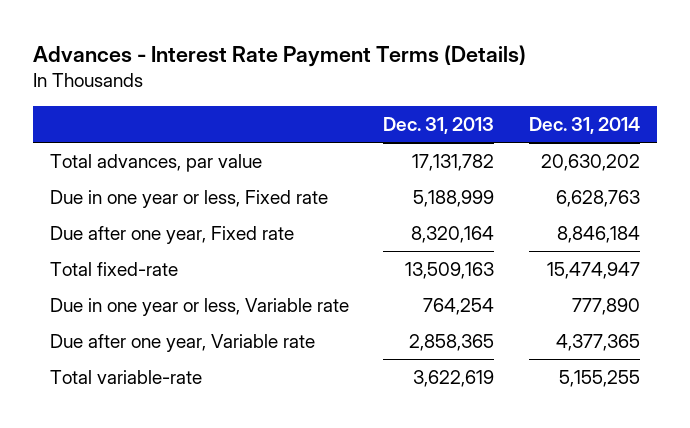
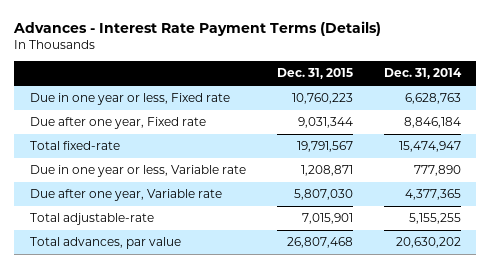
[383,117,495,135] Dec. 31, 2013 -> none
none -> [276,68,353,80] Dec. 31, 2015
[49,369,202,384] Total variable-rate -> [29,213,154,226] Total adjustable-rate
[49,153,262,172] Total advances, par value -> [29,237,181,250] Total advances, par value

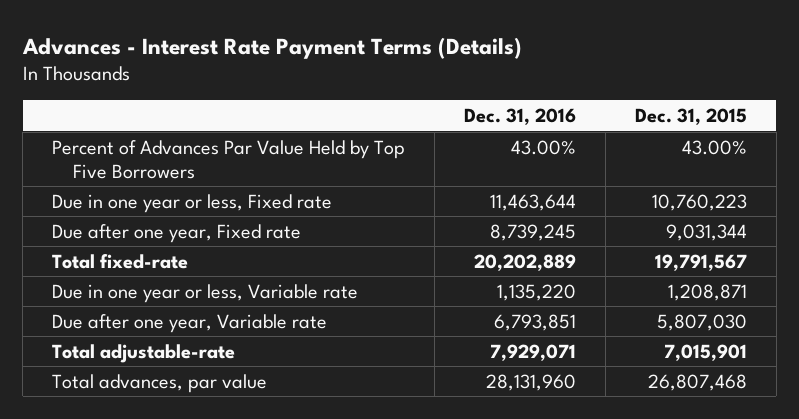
[383,68,462,80] Dec. 31, 2014 -> none
none -> [463,108,576,126] Dec. 31, 2016
none -> [52,139,406,179] Percent of Advances Par Value Held by Top Five Borrowers

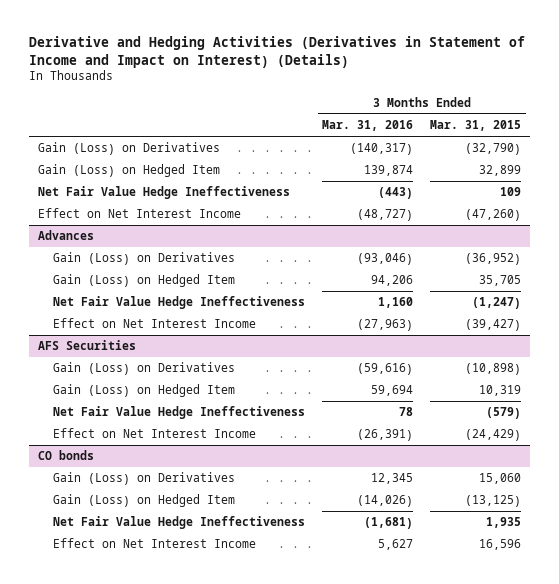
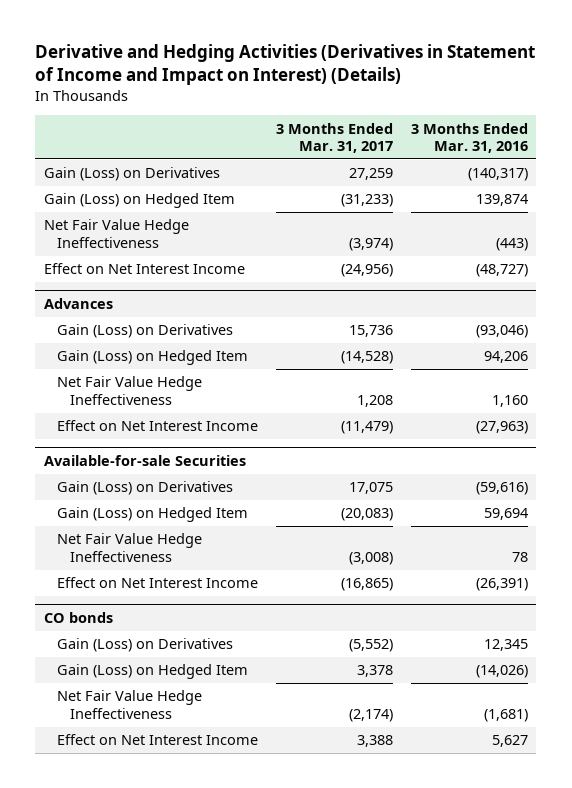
[430,120,522,132] Mar. 31, 2015 -> none
none -> [275,122,393,154] 3 Months Ended Mar. 31, 2017
[37,340,136,351] AFS Securities -> [44,455,247,467] Available-for-sale Securities

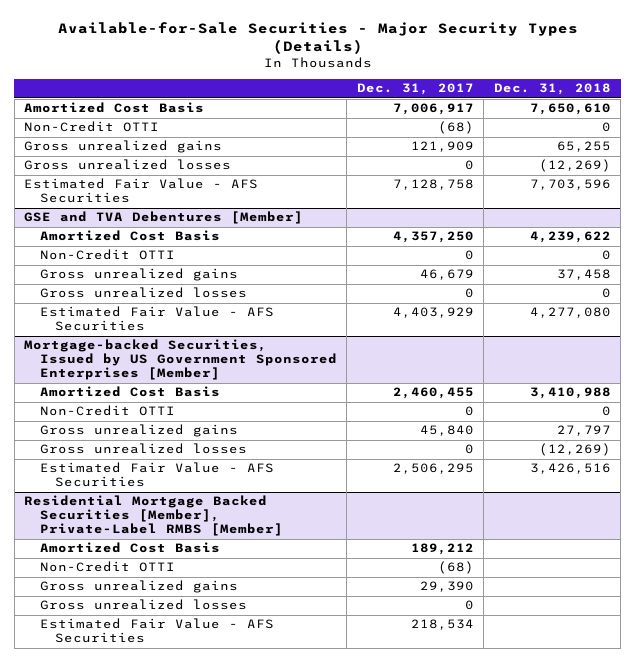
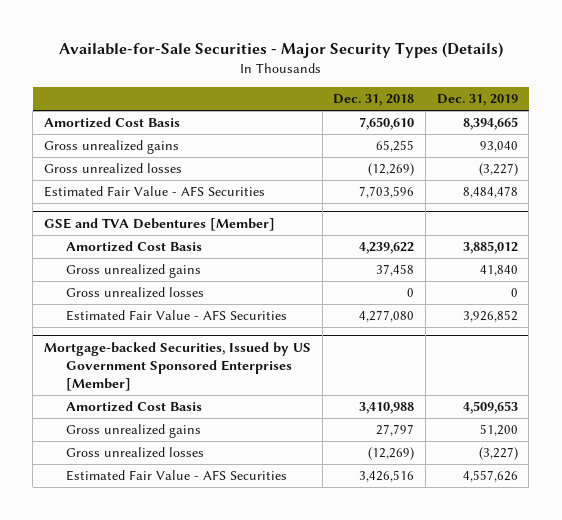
[356,83,474,96] Dec. 31, 2017 -> none
none -> [436,94,518,107] Dec. 31, 2019
[24,121,160,133] Non-Credit OTTI -> none
[39,249,175,261] Non-Credit OTTI -> none
[39,405,175,417] Non-Credit OTTI -> none
[24,495,283,537] Residential Mortgage Backed Securities [Member], Private-Label RMBS [Member] -> none
[39,542,220,554] Amortized Cost Basis -> none
[39,561,175,573] Non-Credit OTTI -> none
[39,580,238,594] Gross unrealized gains -> none
[39,599,247,611] Gross unrealized losses -> none
[39,618,274,644] Estimated Fair Value - AFS Securities -> none

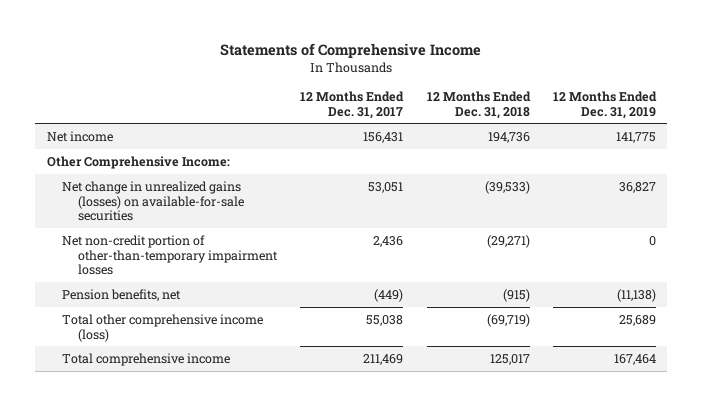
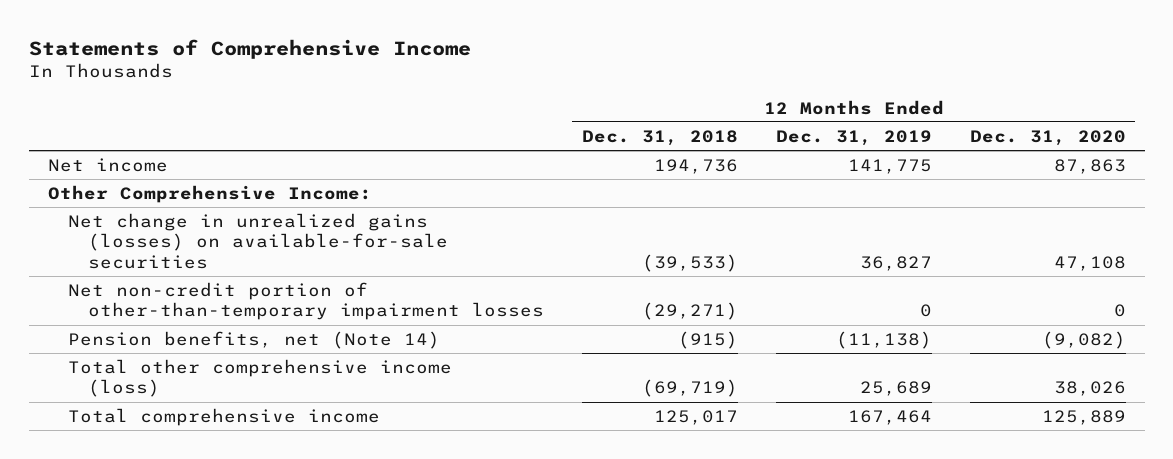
[300,90,405,119] 12 Months Ended Dec. 31, 2017 -> none
none -> [969,129,1126,146] Dec. 31, 2020
[62,288,182,301] Pension benefits, net -> [67,330,440,349] Pension benefits, net (Note 14)

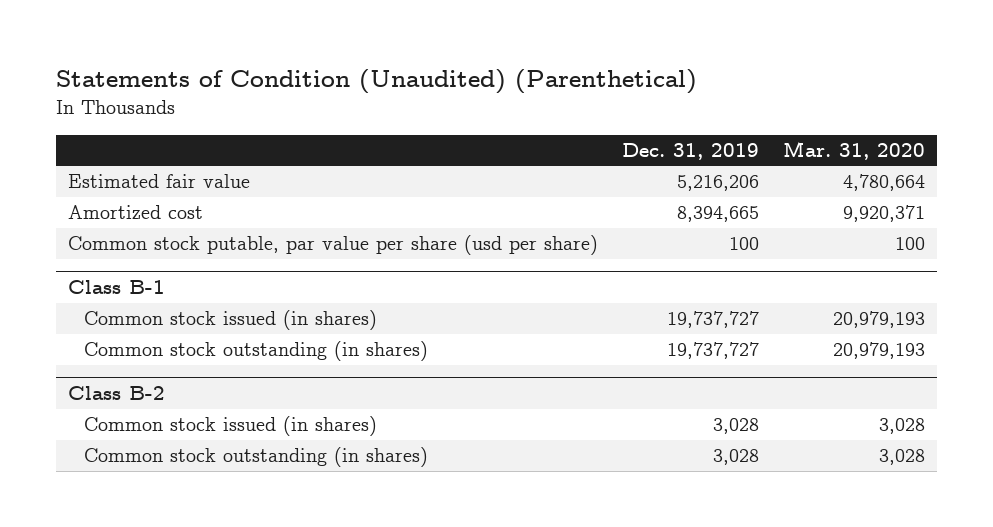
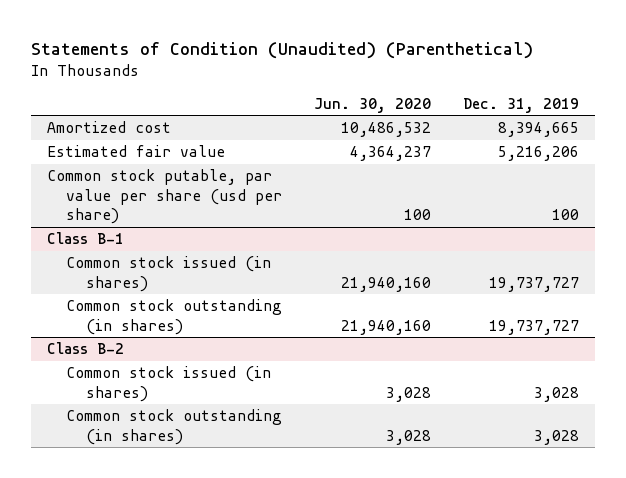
[783,141,926,161] Mar. 31, 2020 -> none
none -> [314,97,432,113] Jun. 30, 2020
[67,174,250,189] Estimated fair value -> [46,145,225,158] Estimated fair value

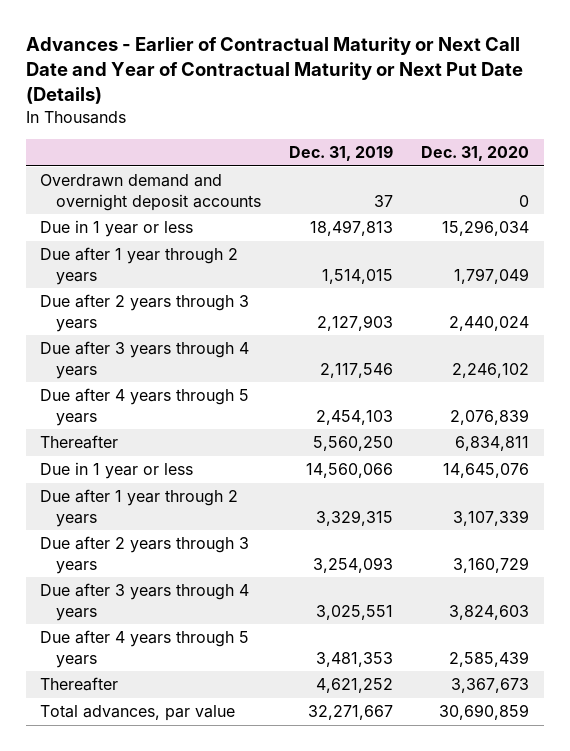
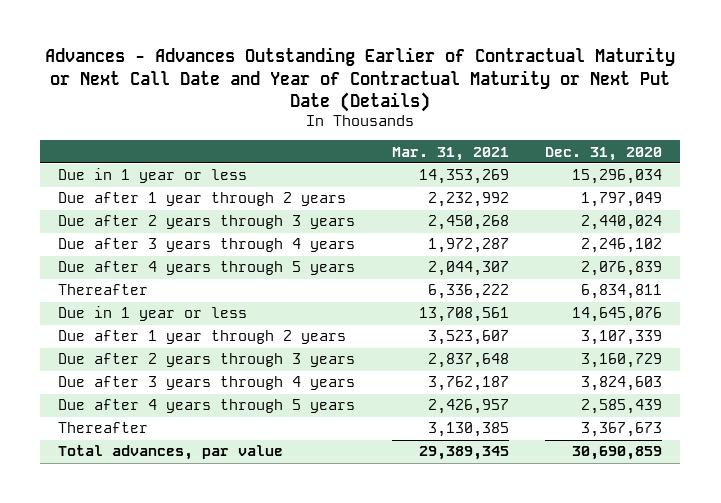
[26,37,524,105] Advances - Earlier of Contractual Maturity or Next Call Date and Year of Contractual Maturity or Next Put Date (Details) -> [45,47,676,112] Advances - Advances Outstanding Earlier of Contractual Maturity or Next Call Date and Year of Contractual Maturity or Next Put Date (Details)
[289,145,394,162] Dec. 31, 2019 -> none
none -> [391,146,509,161] Mar. 31, 2021
[40,174,261,211] Overdrawn demand and overnight deposit accounts -> none

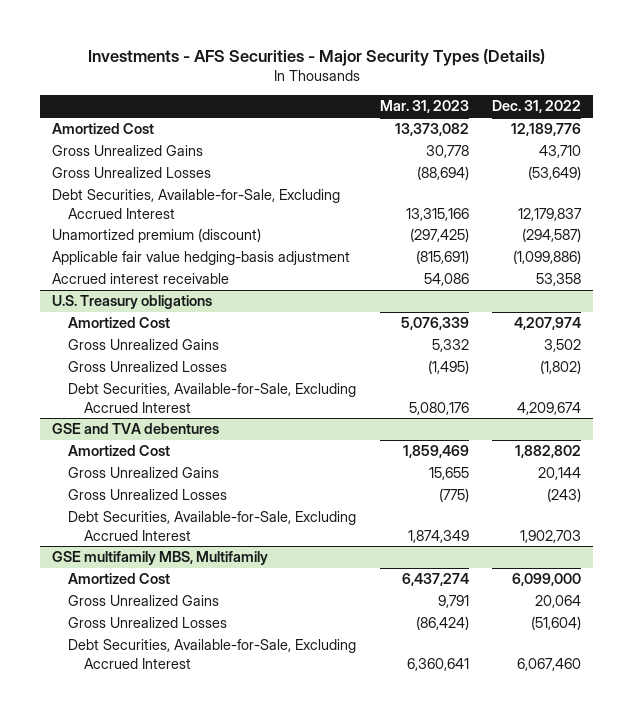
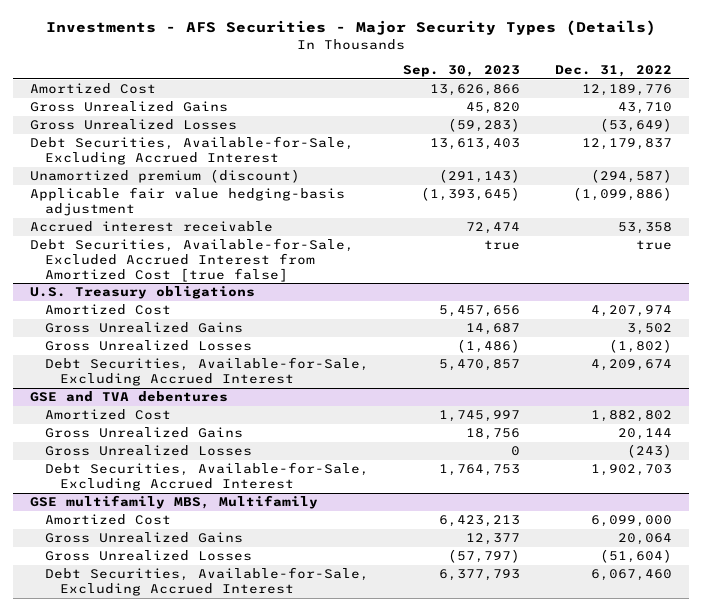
[379,100,469,114] Mar. 31, 2023 -> none
none -> [403,65,521,78] Sep. 30, 2023
none -> [29,238,354,282] Debt Securities, Available-for-Sale, Excluded Accrued Interest from Amortized Cost [true false]

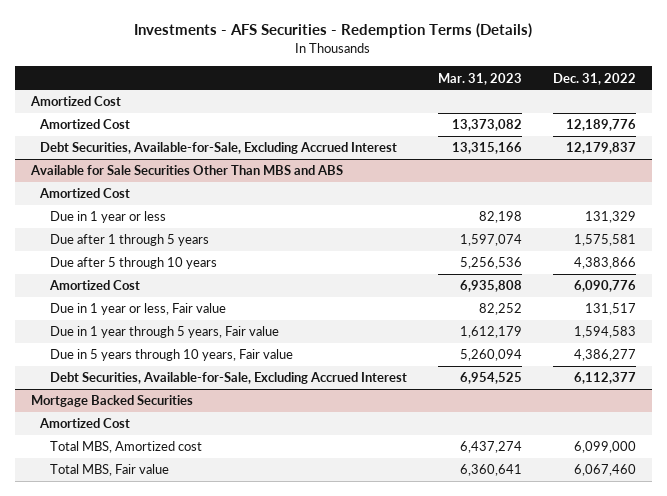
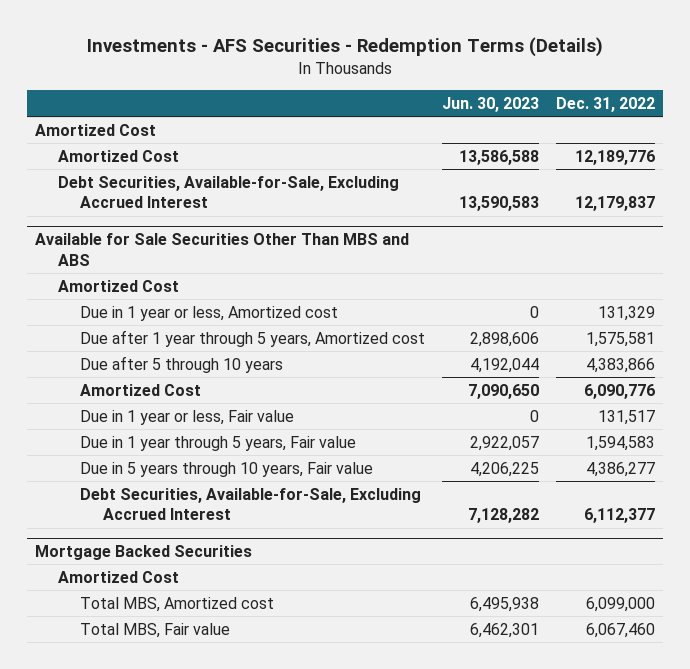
[437,72,522,85] Mar. 31, 2023 -> none
none -> [442,96,540,112] Jun. 30, 2023
[49,211,166,224] Due in 1 year or less -> [80,305,339,321] Due in 1 year or less, Amortized cost
[49,234,209,247] Due after 1 through 5 years -> [80,329,426,347] Due after 1 year through 5 years, Amortized cost

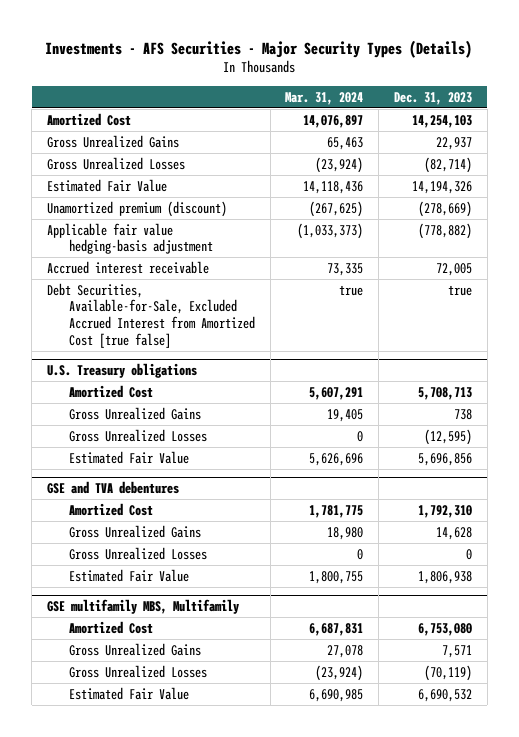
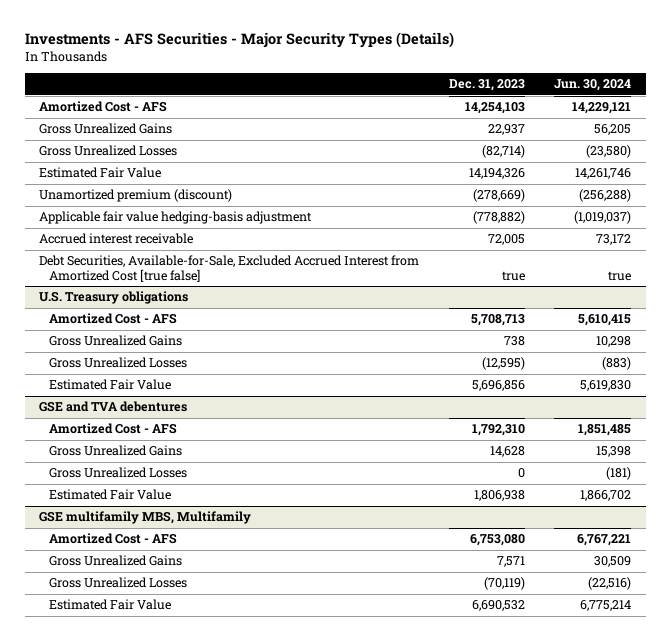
[285,91,364,105] Mar. 31, 2024 -> none
none -> [554,79,632,92] Jun. 30, 2024
[47,112,132,126] Amortized Cost -> [39,101,168,113] Amortized Cost - AFS
[68,384,153,398] Amortized Cost -> [49,313,178,325] Amortized Cost - AFS
[68,502,153,516] Amortized Cost -> [49,423,178,435] Amortized Cost - AFS
[68,620,153,634] Amortized Cost -> [49,533,178,545] Amortized Cost - AFS

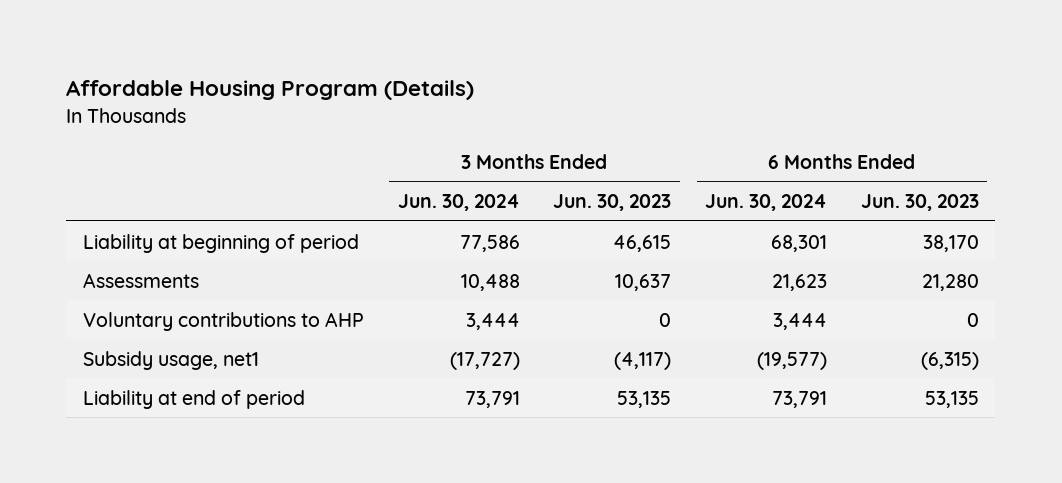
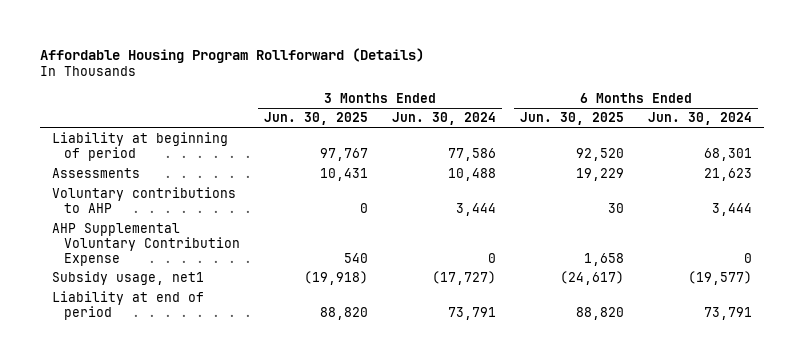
[66,80,475,101] Affordable Housing Program (Details) -> [40,47,425,63] Affordable Housing Program Rollforward (Details)
[553,194,672,212] Jun. 30, 2023 -> none
[860,194,979,212] Jun. 30, 2023 -> none
none -> [263,112,368,126] Jun. 30, 2025
none -> [519,112,624,126] Jun. 30, 2025
none -> [52,223,240,267] AHP Supplemental Voluntary Contribution Expense

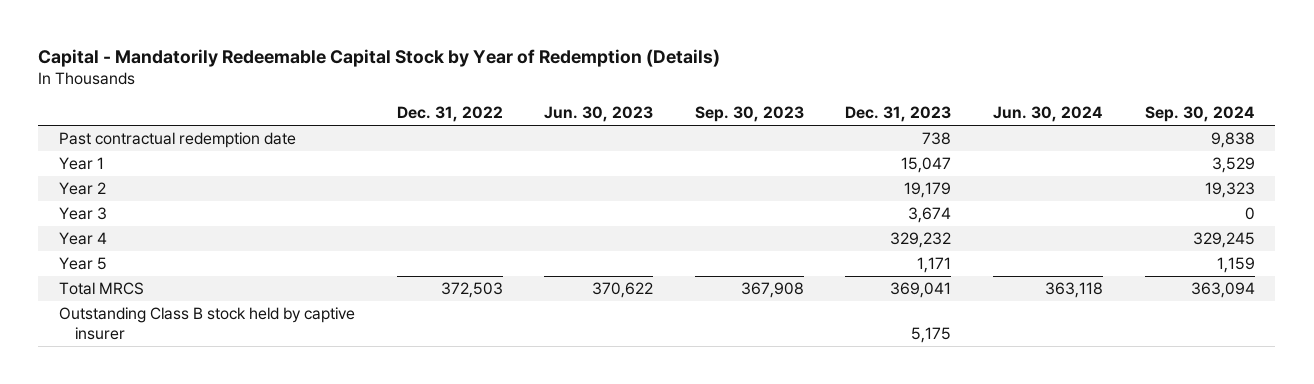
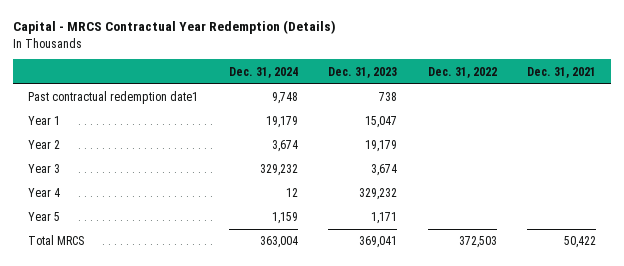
[38,48,721,67] Capital - Mandatorily Redeemable Capital Stock by Year of Redemption (Details) -> [12,20,336,35] Capital - MRCS Contractual Year Redemption (Details)
[544,106,654,123] Jun. 30, 2023 -> none
[694,106,804,123] Sep. 30, 2023 -> none
[993,106,1104,123] Jun. 30, 2024 -> none
[1144,106,1255,123] Sep. 30, 2024 -> none
none -> [228,66,298,78] Dec. 31, 2024
none -> [527,66,597,78] Dec. 31, 2021
[59,132,297,149] Past contractual redemption date -> [28,91,199,105] Past contractual redemption date1
[59,307,356,341] Outstanding Class B stock held by captive insurer -> none

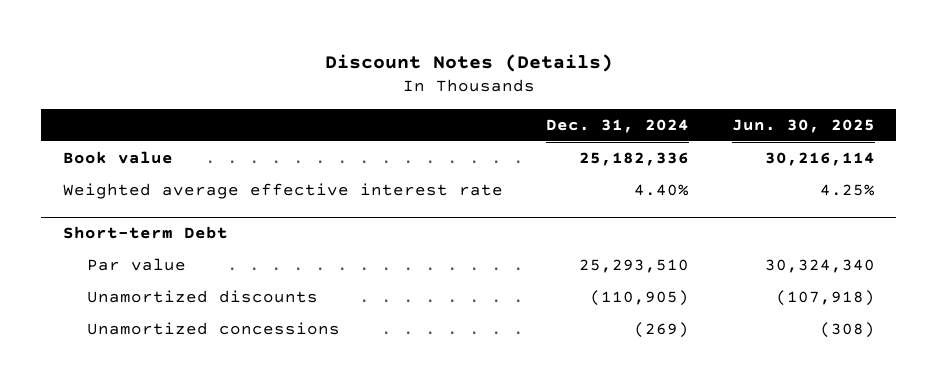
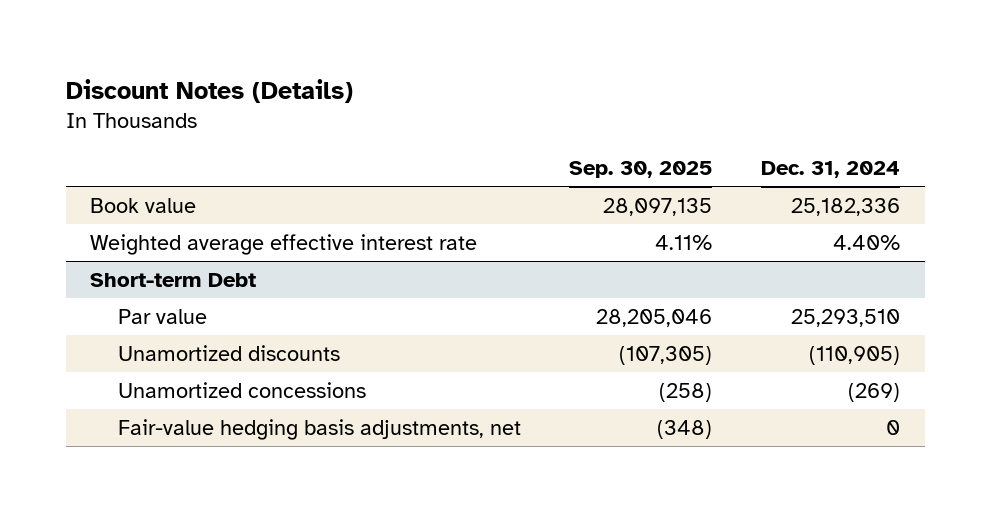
[731,118,875,133] Jun. 30, 2025 -> none
none -> [569,160,713,178] Sep. 30, 2025
none -> [117,418,521,440] Fair-value hedging basis adjustments, net

